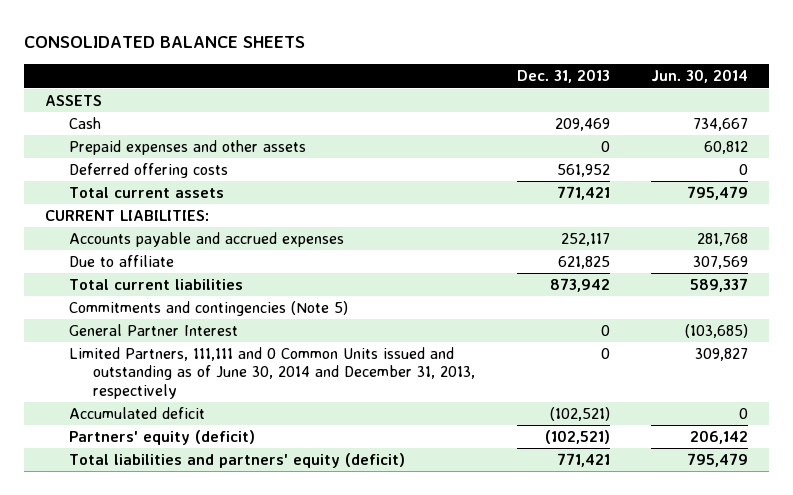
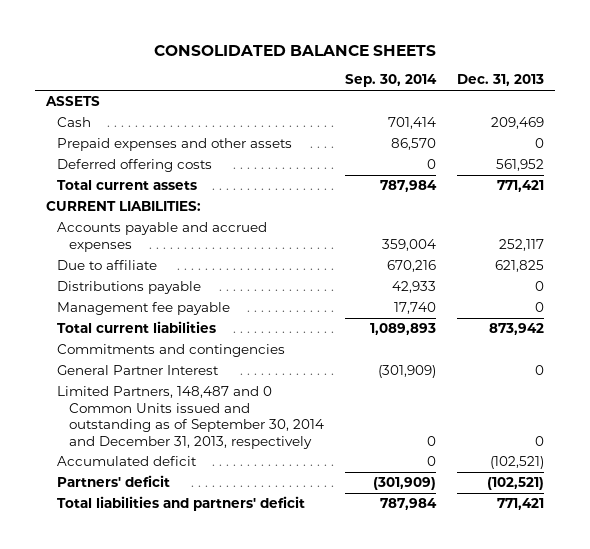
[651,69,749,84] Jun. 30, 2014 -> none
none -> [344,74,437,88] Sep. 30, 2014
none -> [57,281,202,295] Distributions payable
none -> [57,302,231,316] Management fee payable
[68,301,348,317] Commitments and contingencies (Note 5) -> [57,344,286,358] Commitments and contingencies
[68,347,476,399] Limited Partners, 111,111 and 0 Common Units issued and outstanding as of June 30, 2014 and December 31, 2013, respectively -> [57,386,324,449] Limited Partners, 148,487 and 0 Common Units issued and outstanding as of September 30, 2014 and December 31, 2013, respectively
[68,430,255,446] Partners' equity (deficit) -> [57,475,171,488] Partners' deficit
[68,453,405,469] Total liabilities and partners' equity (deficit) -> [57,496,306,512] Total liabilities and partners' deficit

